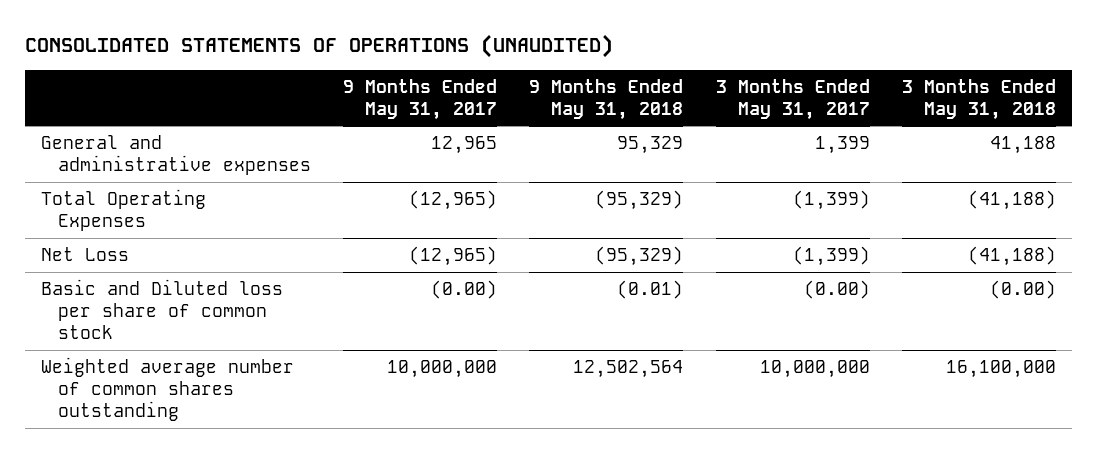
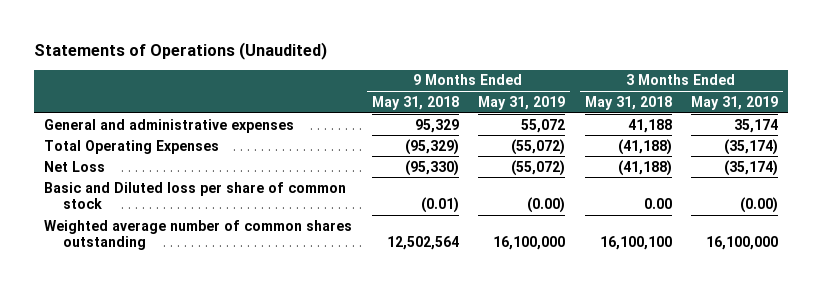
[24,34,613,59] CONSOLIDATED STATEMENTS OF OPERATIONS (UNAUDITED) -> [34,41,328,60] Statements of Operations (Unaudited)
[343,78,498,120] 9 Months Ended May 31, 2017 -> none
[715,78,870,120] 3 Months Ended May 31, 2017 -> none
none -> [478,95,566,110] May 31, 2019
none -> [691,95,779,110] May 31, 2019
[595,246,684,267] (95,329) -> [404,159,459,176] (95,330)
[990,280,1057,300] (0.00) -> [643,198,672,210] 0.00
[946,360,1057,379] 16,100,000 -> [599,236,672,251] 16,100,100

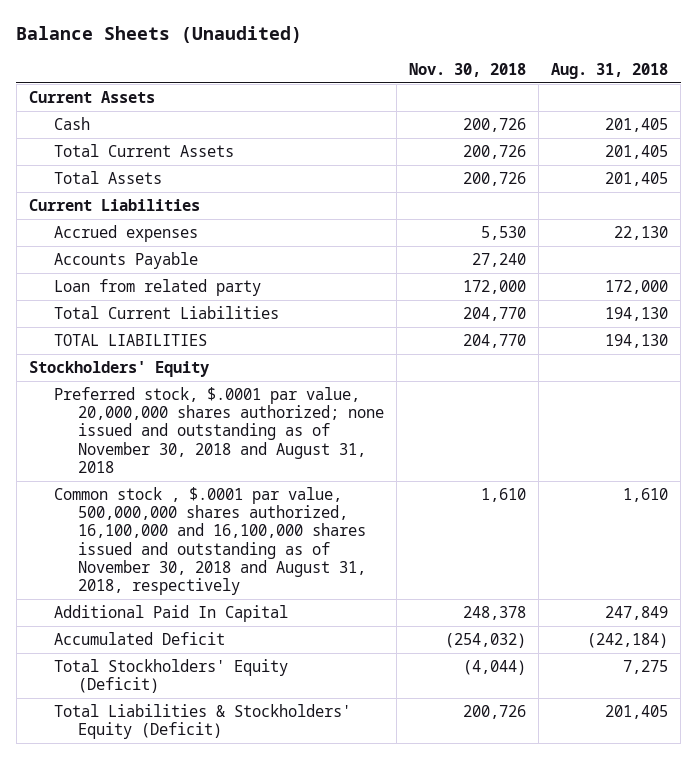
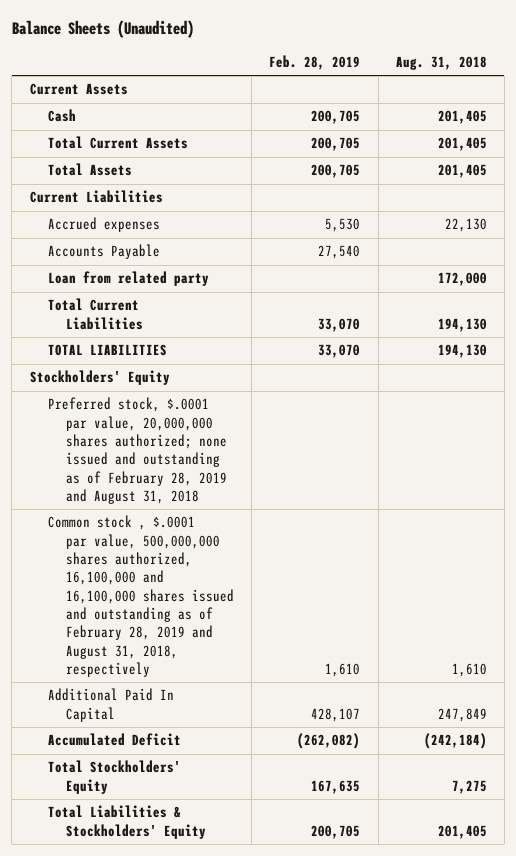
[409,63,527,78] Nov. 30, 2018 -> none
none -> [269,54,361,70] Feb. 28, 2019
[53,387,385,473] Preferred stock, $.0001 par value, 20,000,000 shares authorized; none issued and outstanding as of November 30, 2018 and August 31, 2018 -> [47,397,228,505] Preferred stock, $.0001 par value, 20,000,000 shares authorized; none issued and outstanding as of February 28, 2019 and August 31, 2018
[53,487,367,595] Common stock , $.0001 par value, 500,000,000 shares authorized, 16,100,000 and 16,100,000 shares issued and outstanding as of November 30, 2018 and August 31, 2018, respectively -> [47,515,235,678] Common stock , $.0001 par value, 500,000,000 shares authorized, 16,100,000 and 16,100,000 shares issued and outstanding as of February 28, 2019 and August 31, 2018, respectively
[53,659,288,694] Total Stockholders' Equity (Deficit) -> [47,760,181,794] Total Stockholders' Equity
[53,704,351,740] Total Liabilities & Stockholders' Equity (Deficit) -> [47,805,207,839] Total Liabilities & Stockholders' Equity

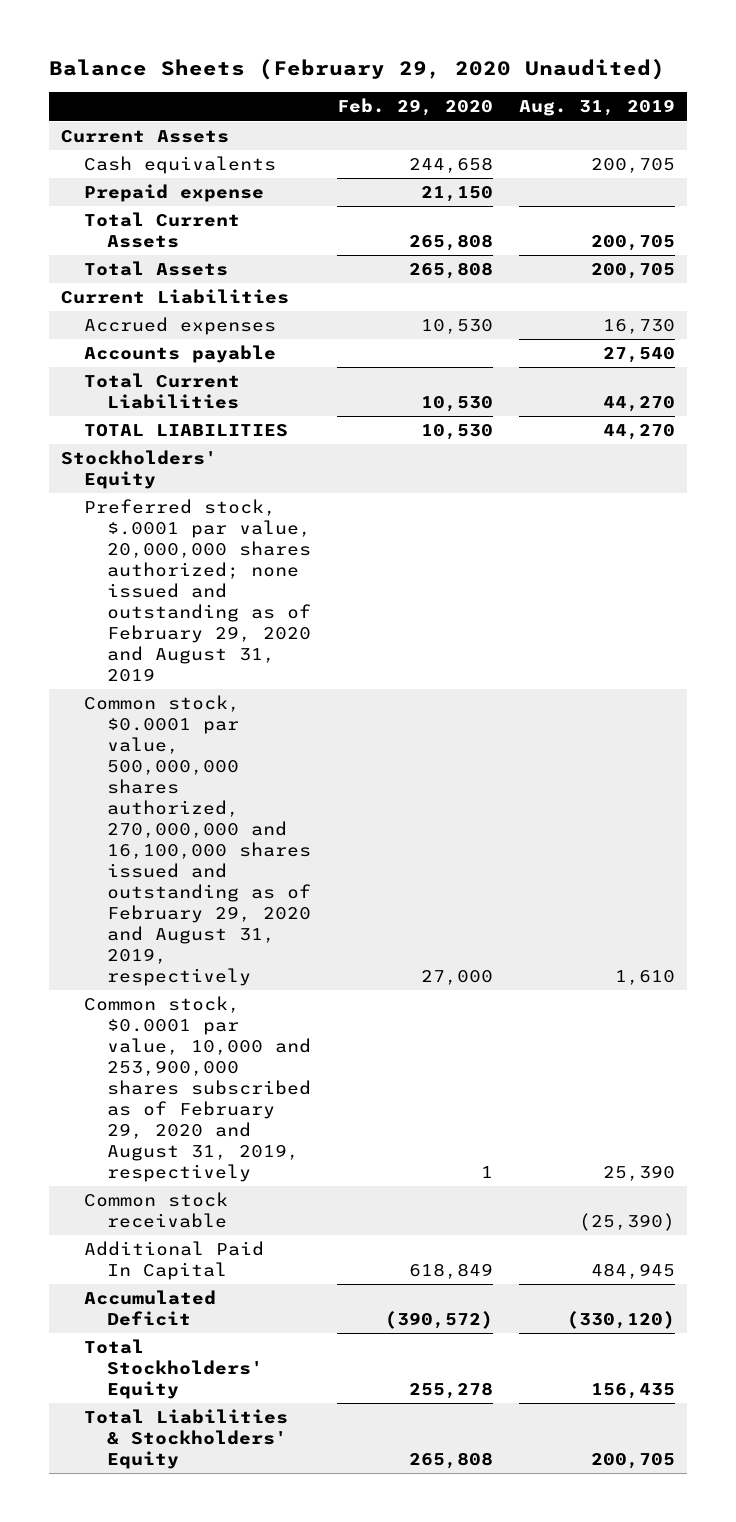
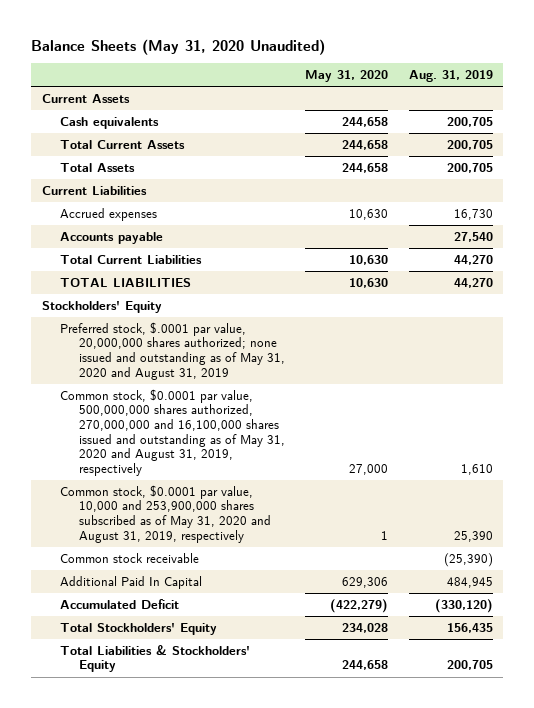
[48,59,665,81] Balance Sheets (February 29, 2020 Unaudited) -> [31,38,326,55] Balance Sheets (May 31, 2020 Unaudited)
[337,98,494,117] Feb. 29, 2020 -> none
none -> [305,70,389,83] May 31, 2020
[84,184,265,203] Prepaid expense -> none
[84,499,312,683] Preferred stock, $.0001 par value, 20,000,000 shares authorized; none issued and outstanding as of February 29, 2020 and August 31, 2019 -> [60,321,286,380] Preferred stock, $.0001 par value, 20,000,000 shares authorized; none issued and outstanding as of May 31, 2020 and August 31, 2019
[84,695,312,986] Common stock, $0.0001 par value, 500,000,000 shares authorized, 270,000,000 and 16,100,000 shares issued and outstanding as of February 29, 2020 and August 31, 2019, respectively -> [60,388,286,476] Common stock, $0.0001 par value, 500,000,000 shares authorized, 270,000,000 and 16,100,000 shares issued and outstanding as of May 31, 2020 and August 31, 2019, respectively
[84,996,312,1183] Common stock, $0.0001 par value, 10,000 and 253,900,000 shares subscribed as of February 29, 2020 and August 31, 2019, respectively -> [60,484,272,543] Common stock, $0.0001 par value, 10,000 and 253,900,000 shares subscribed as of May 31, 2020 and August 31, 2019, respectively

